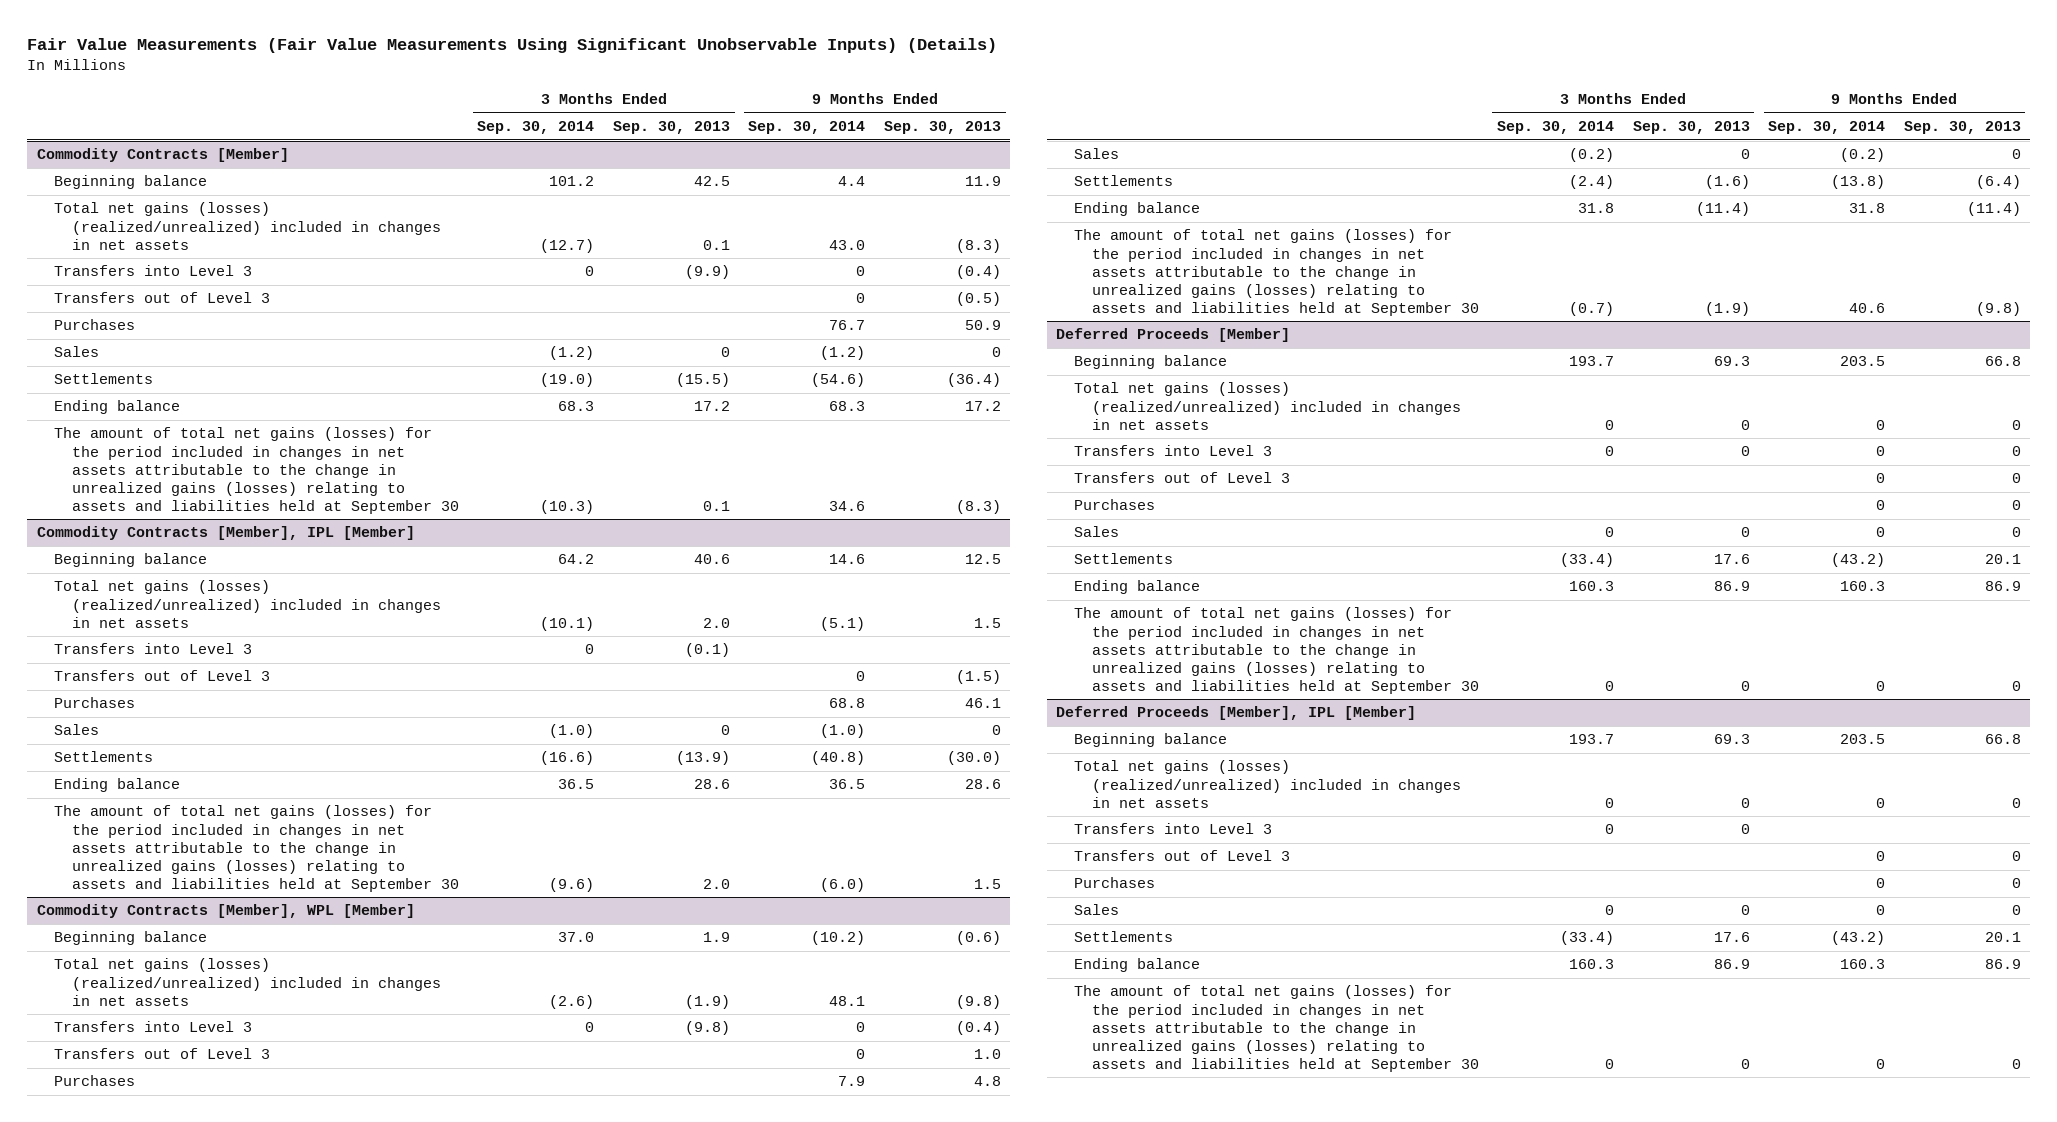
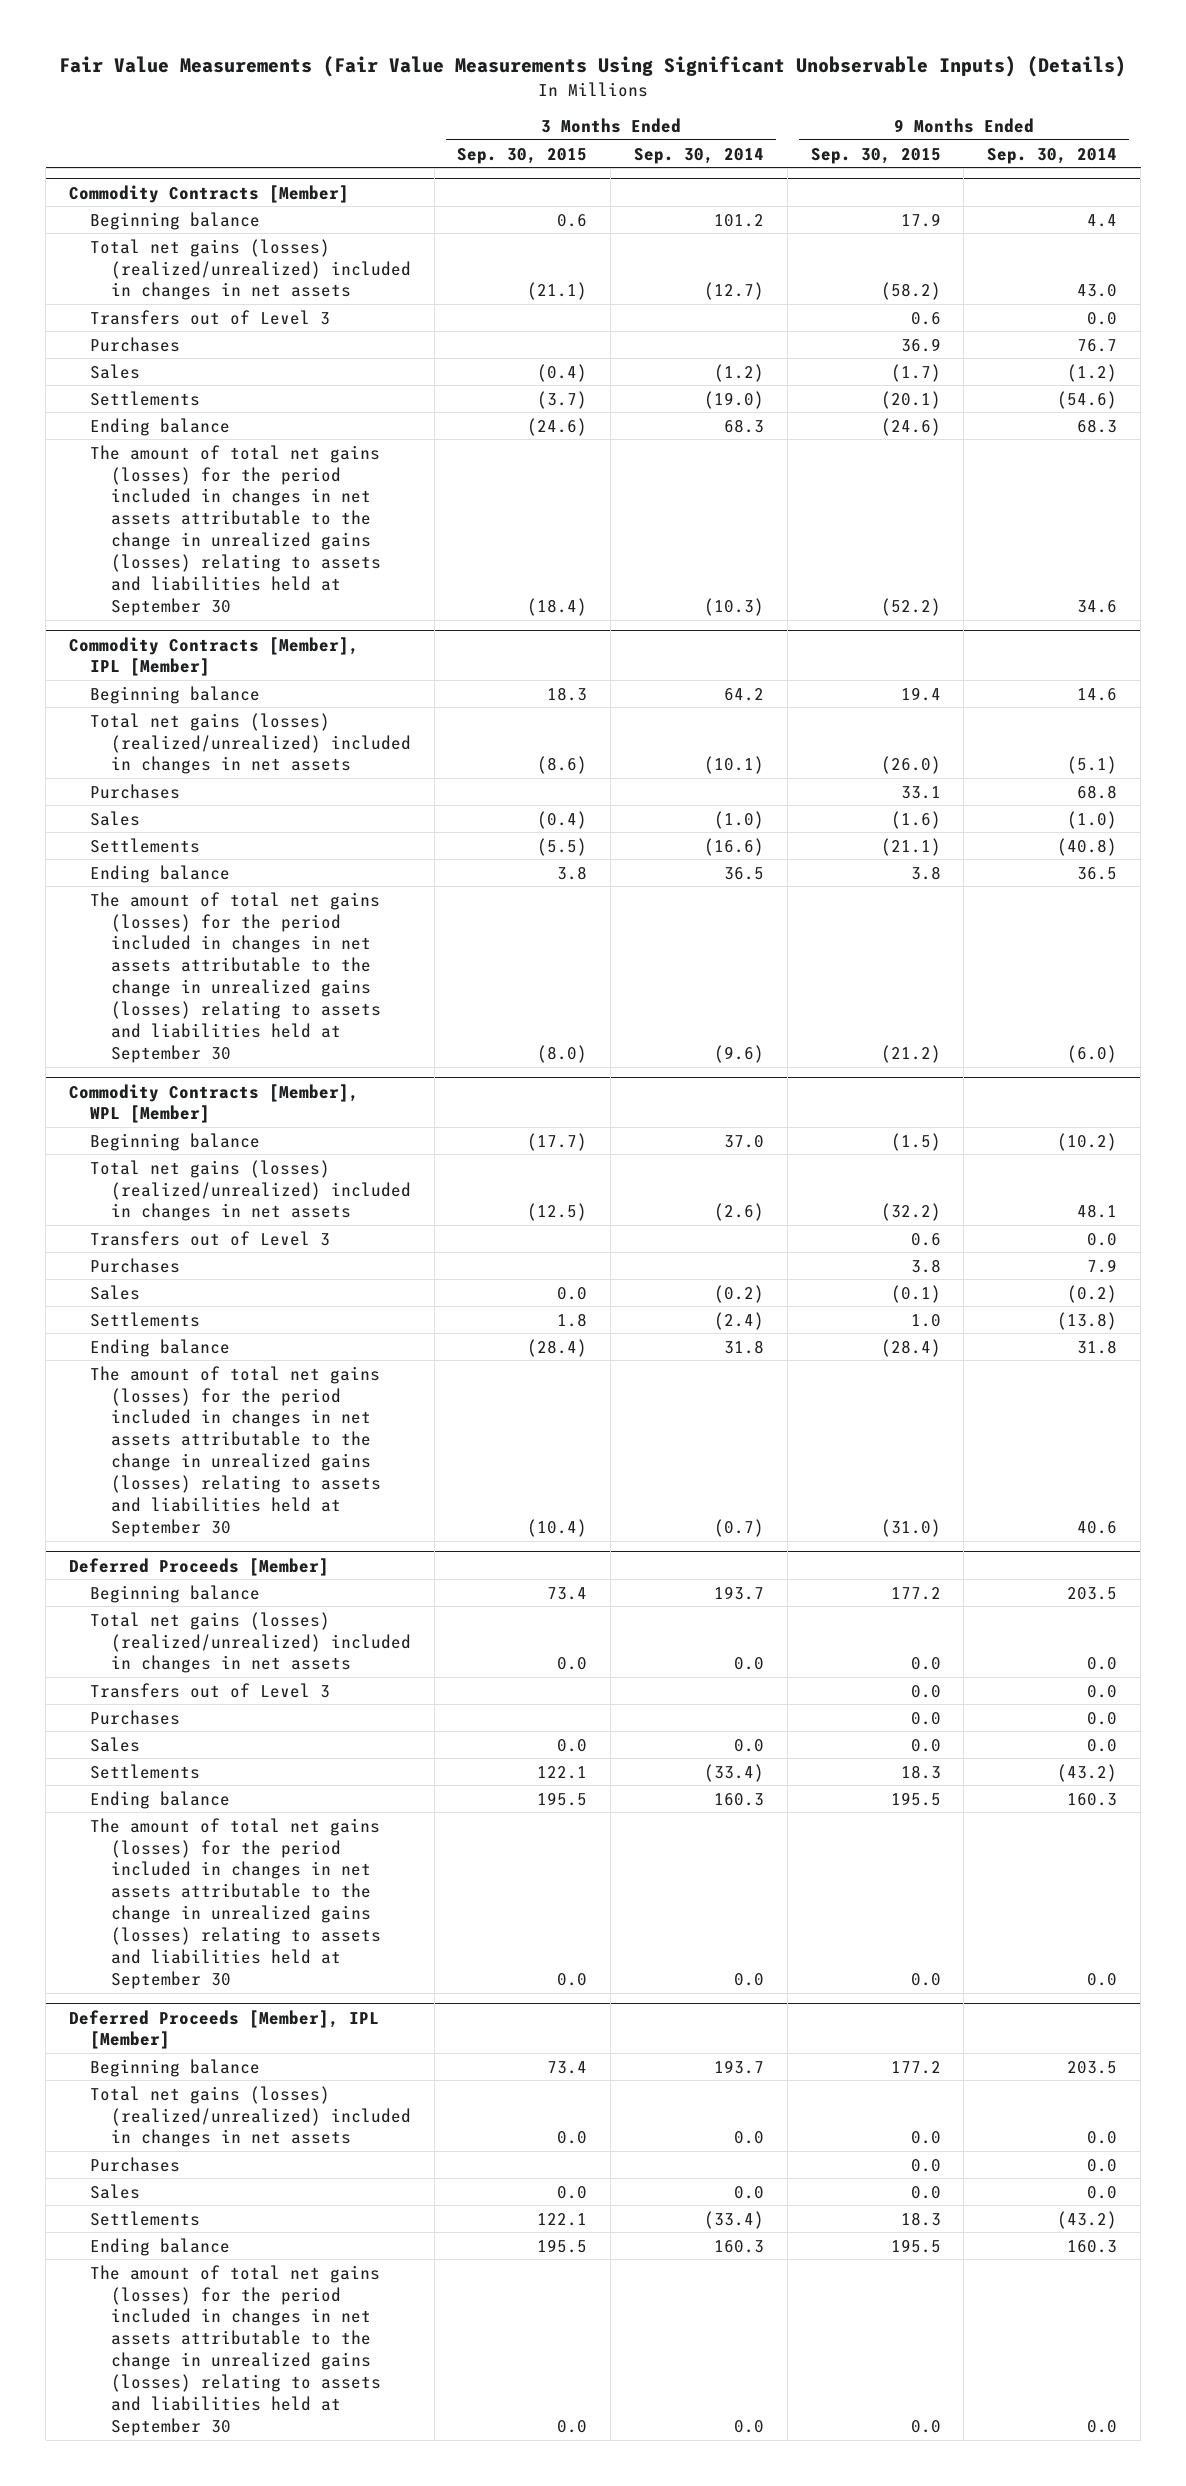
[612,120,730,134] Sep. 30, 2013 -> none
[883,120,1001,134] Sep. 30, 2013 -> none
none -> [457,147,588,164] Sep. 30, 2015
none -> [810,147,941,164] Sep. 30, 2015
[54,265,253,277] Transfers into Level 3 -> none
[856,293,866,304] 0 -> [1087,311,1118,325] 0.0
[54,643,253,655] Transfers into Level 3 -> none
[54,670,271,682] Transfers out of Level 3 -> none
[54,1021,253,1033] Transfers into Level 3 -> none
[856,1049,866,1060] 0 -> [1087,1232,1118,1246] 0.0
[1074,445,1273,457] Transfers into Level 3 -> none
[1605,419,1615,430] 0 -> [734,1657,765,1671] 0.0
[1876,419,1886,430] 0 -> [1087,1657,1118,1671] 0.0
[1876,473,1886,484] 0 -> [1087,1684,1118,1698] 0.0
[1876,500,1886,511] 0 -> [1087,1711,1118,1725] 0.0
[1605,527,1615,538] 0 -> [734,1738,765,1752] 0.0
[1876,527,1886,538] 0 -> [1087,1738,1118,1752] 0.0
[1605,680,1615,691] 0 -> [734,1973,765,1987] 0.0
[1876,680,1886,691] 0 -> [1087,1973,1118,1987] 0.0
[1074,823,1273,835] Transfers into Level 3 -> none
[1074,850,1291,862] Transfers out of Level 3 -> none
[1605,797,1615,808] 0 -> [734,2131,765,2145] 0.0
[1876,797,1886,808] 0 -> [1087,2131,1118,2145] 0.0
[1876,878,1886,889] 0 -> [1087,2158,1118,2172] 0.0
[1605,905,1615,916] 0 -> [734,2185,765,2199] 0.0
[1876,905,1886,916] 0 -> [1087,2185,1118,2199] 0.0
[1605,1058,1615,1069] 0 -> [734,2420,765,2434] 0.0
[1876,1058,1886,1069] 0 -> [1087,2420,1118,2434] 0.0

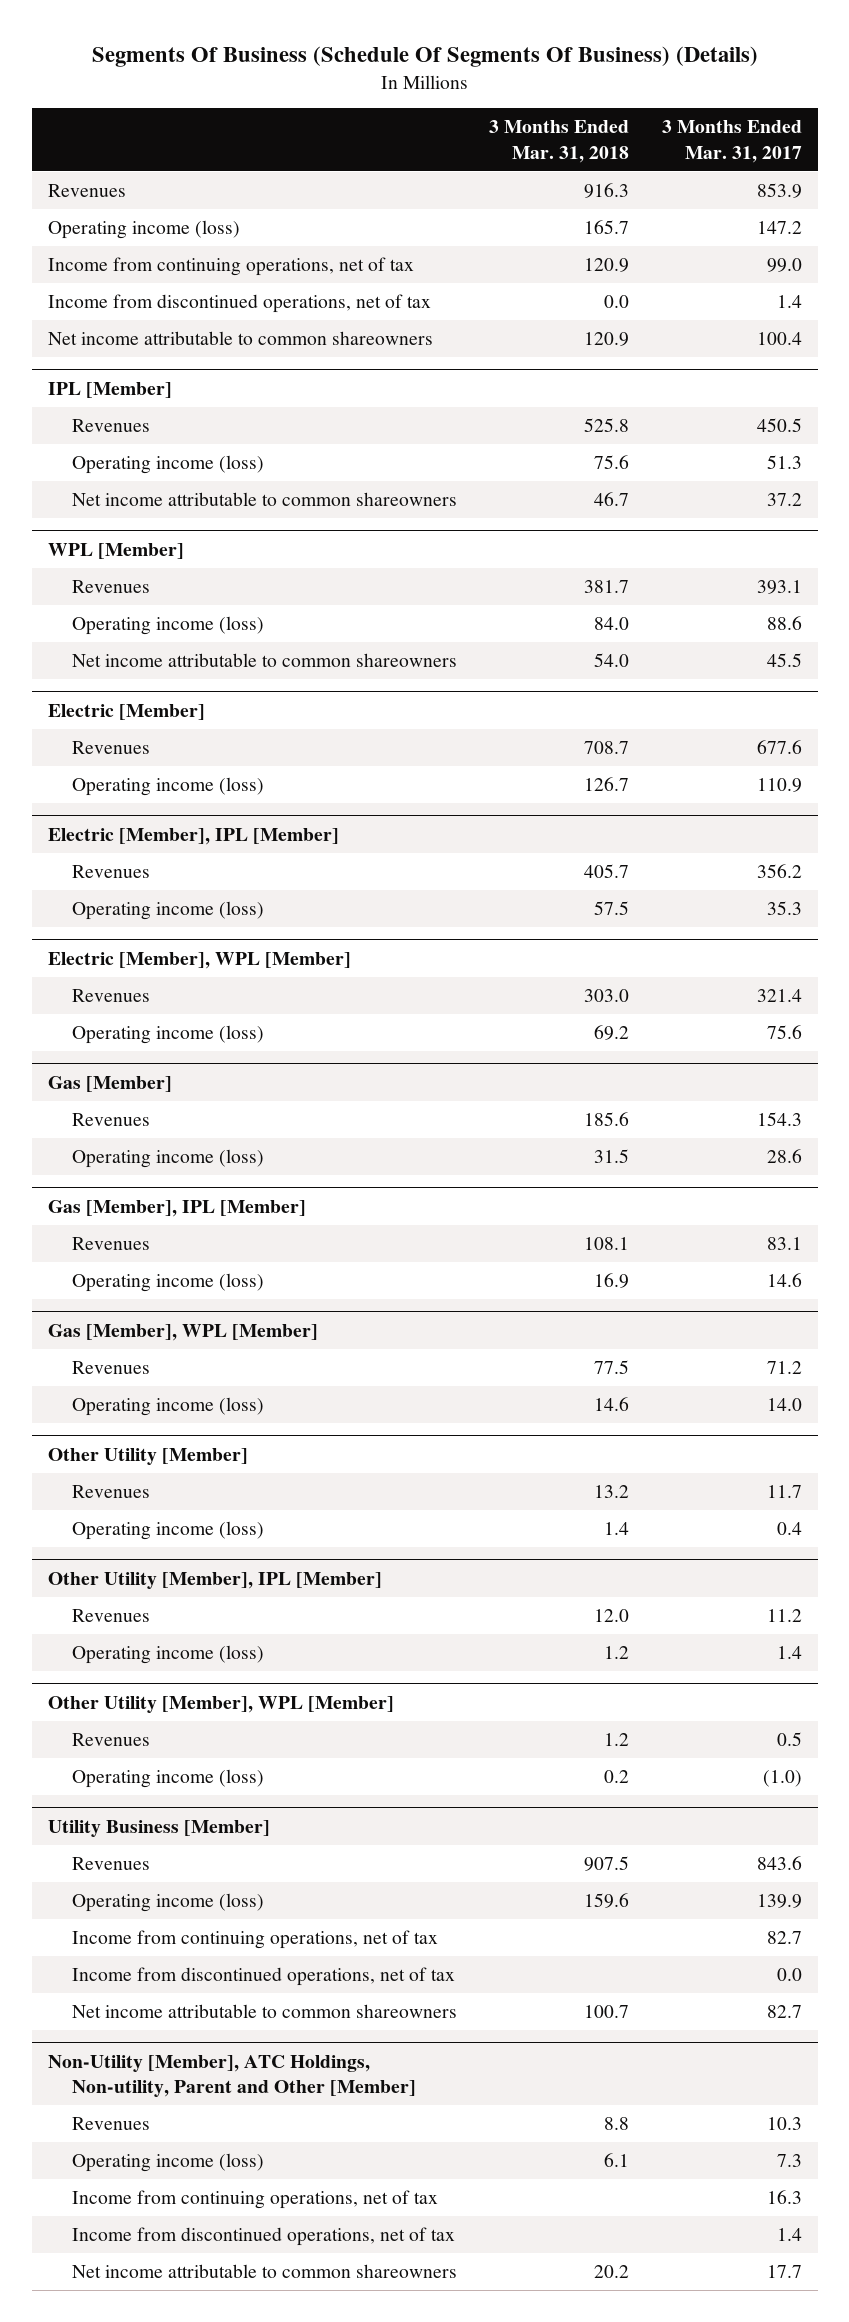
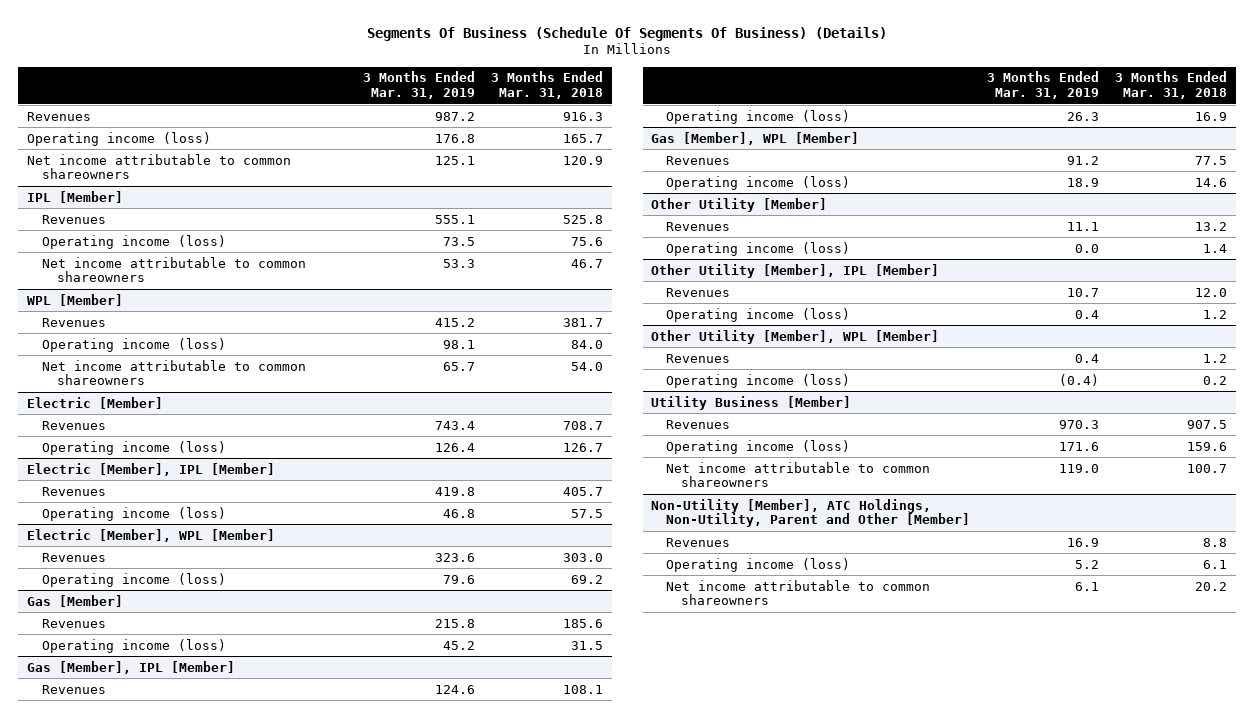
[661,120,802,163] 3 Months Ended Mar. 31, 2017 -> none
none -> [362,71,475,100] 3 Months Ended Mar. 31, 2019
[47,257,414,277] Income from continuing operations, net of tax -> none
[47,294,431,314] Income from discontinued operations, net of tax -> none
[72,1930,439,1950] Income from continuing operations, net of tax -> none
[72,1967,456,1987] Income from discontinued operations, net of tax -> none
[47,2054,417,2097] Non-Utility [Member], ATC Holdings, Non-utility, Parent and Other [Member] -> [650,498,970,528] Non-Utility [Member], ATC Holdings, Non-Utility, Parent and Other [Member]
[72,2190,439,2210] Income from continuing operations, net of tax -> none
[72,2227,456,2247] Income from discontinued operations, net of tax -> none

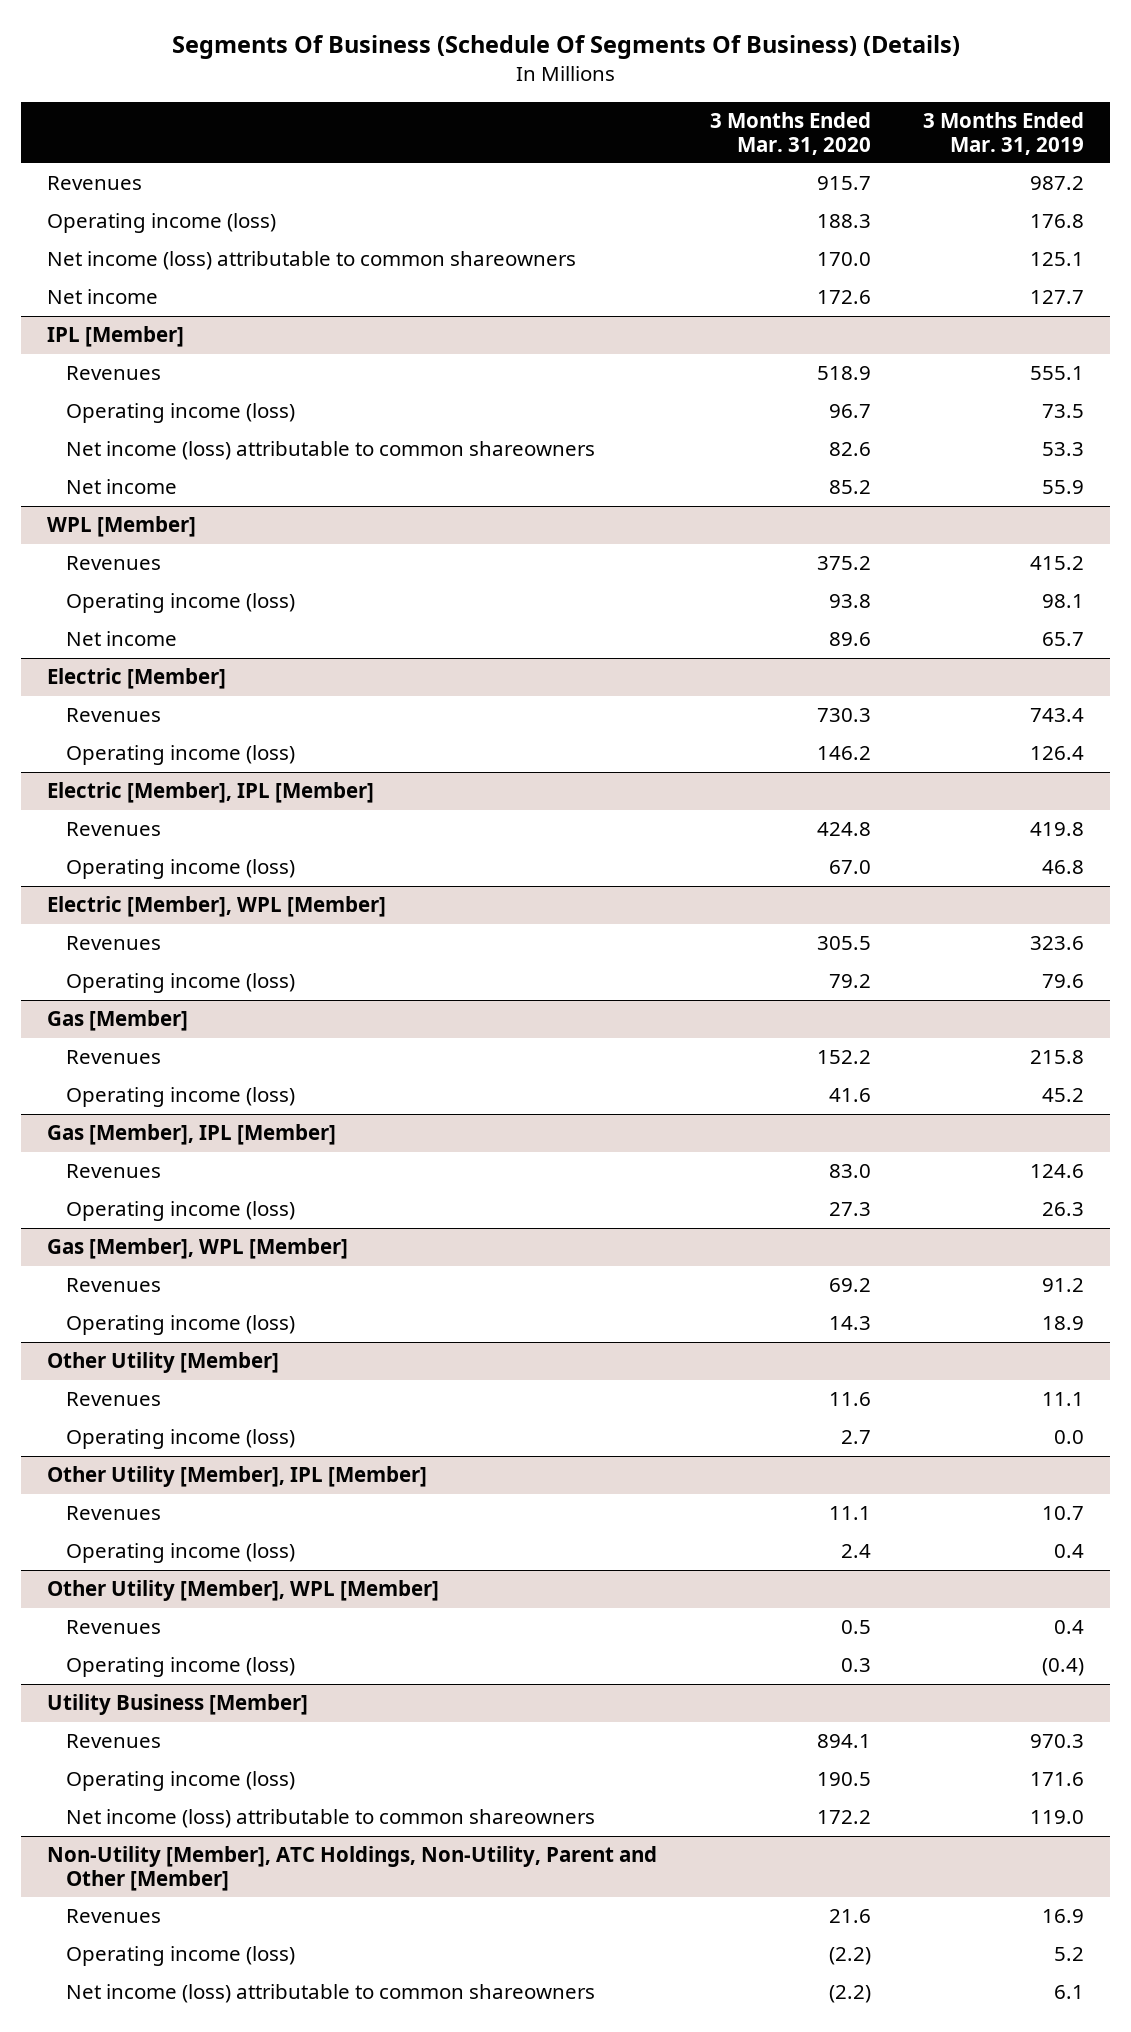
[491,71,604,100] 3 Months Ended Mar. 31, 2018 -> none
none -> [709,111,871,155] 3 Months Ended Mar. 31, 2020
[26,153,291,180] Net income attributable to common shareowners -> [47,251,577,271] Net income (loss) attributable to common shareowners
none -> [47,289,159,305] Net income
[41,256,306,283] Net income attributable to common shareowners -> [66,441,596,461] Net income (loss) attributable to common shareowners
none -> [66,479,178,495] Net income
[41,359,306,386] Net income attributable to common shareowners -> [66,631,178,647] Net income
[665,461,930,488] Net income attributable to common shareowners -> [66,1809,596,1829] Net income (loss) attributable to common shareowners
[665,579,930,606] Net income attributable to common shareowners -> [66,1984,596,2004] Net income (loss) attributable to common shareowners

